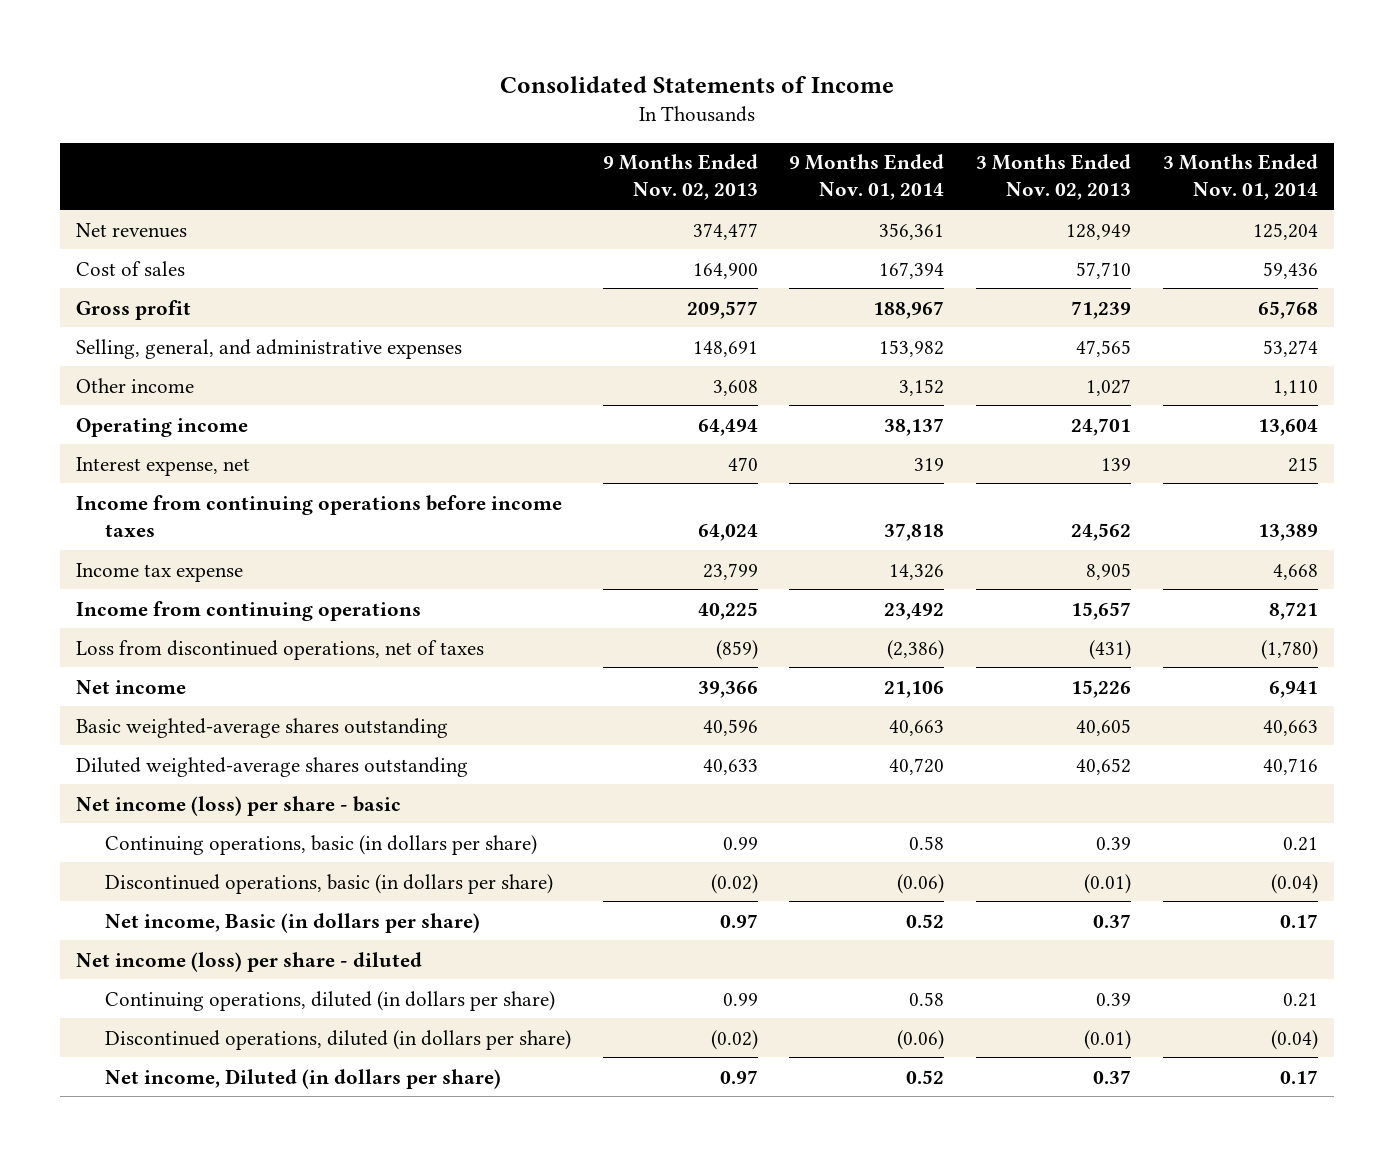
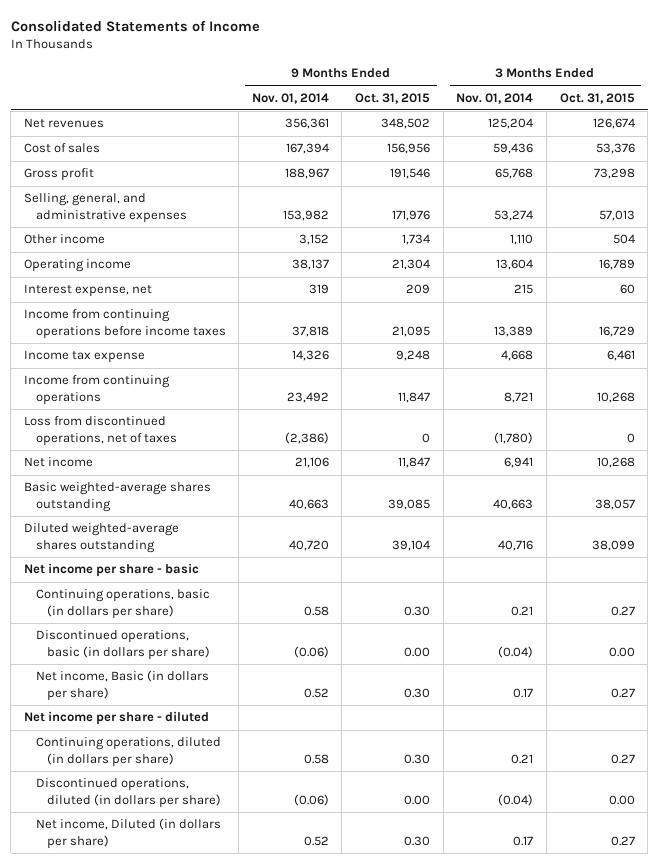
[602,154,758,201] 9 Months Ended Nov. 02, 2013 -> none
[976,154,1132,201] 3 Months Ended Nov. 02, 2013 -> none
none -> [355,92,431,104] Oct. 31, 2015
none -> [559,92,635,104] Oct. 31, 2015
[75,795,401,816] Net income (loss) per share - basic -> [23,563,199,578] Net income per share - basic
[75,951,422,972] Net income (loss) per share - diluted -> [23,711,209,726] Net income per share - diluted

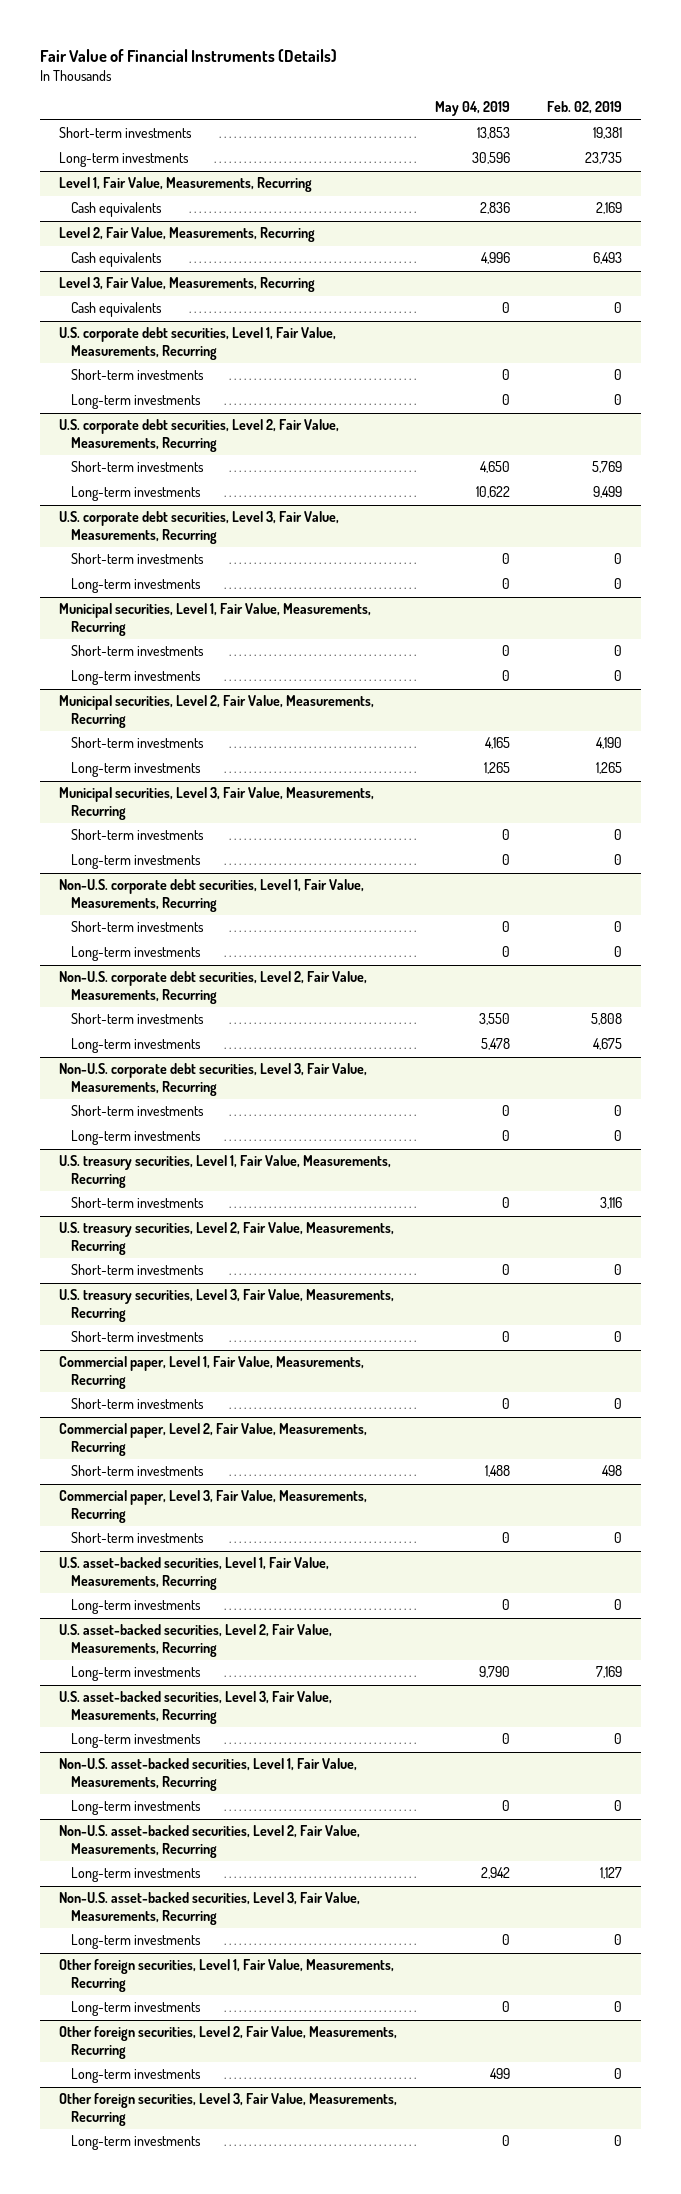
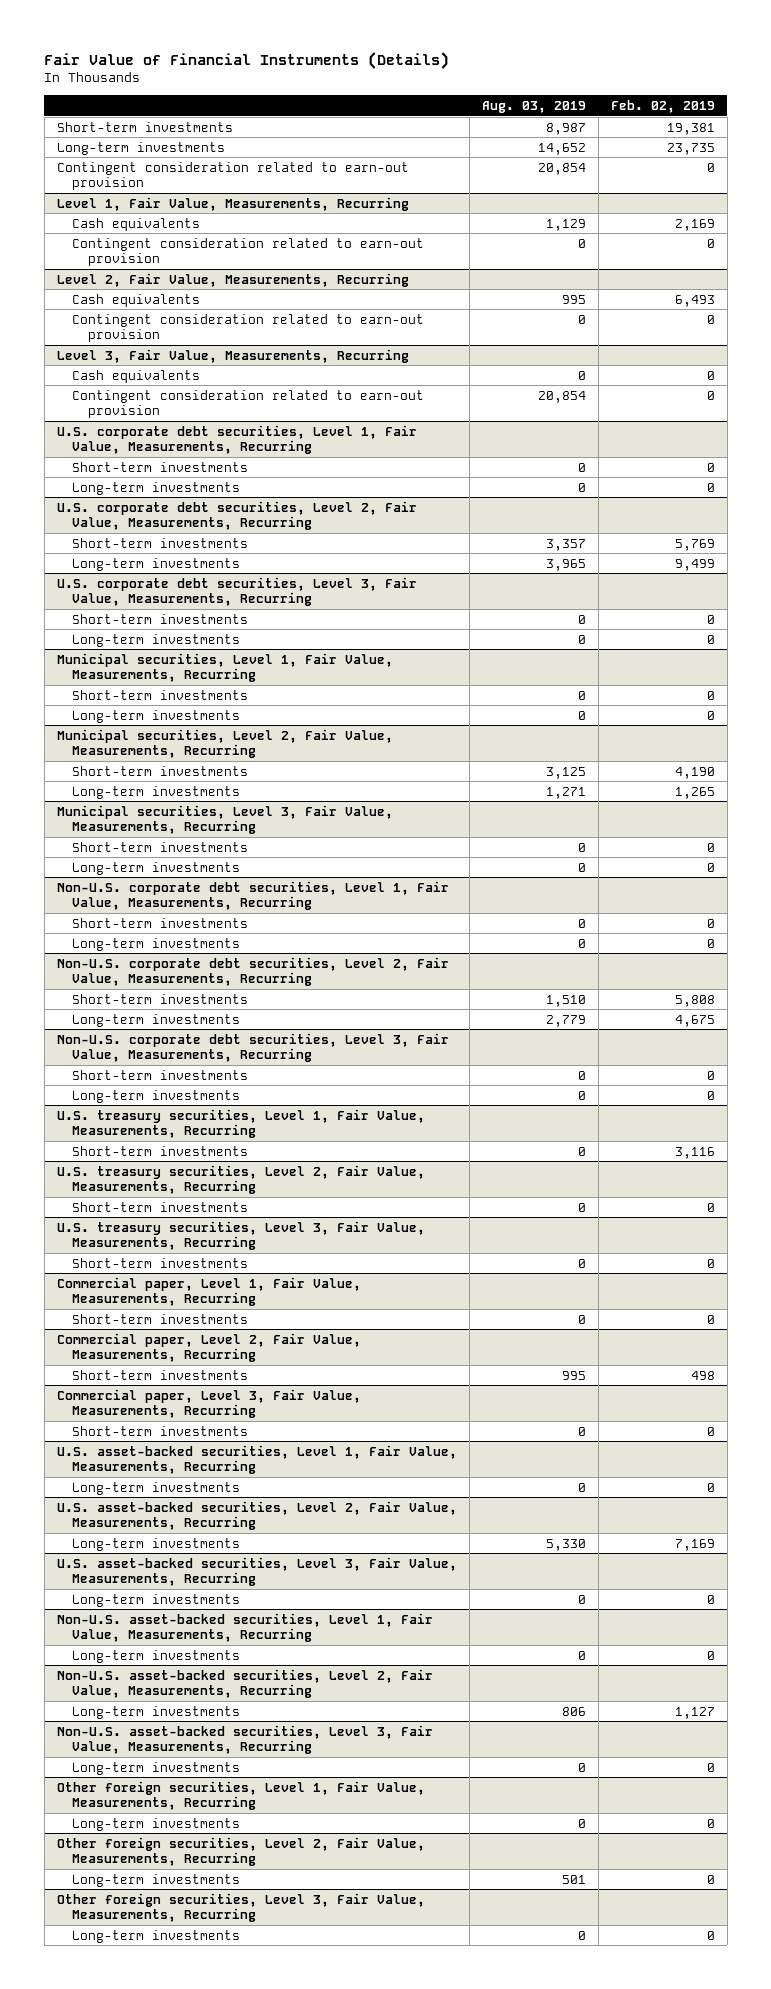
[434,101,510,117] May 04, 2019 -> none
none -> [481,101,586,114] Aug. 03, 2019
none -> [56,161,409,191] Contingent consideration related to earn-out provision
none -> [72,237,425,267] Contingent consideration related to earn-out provision
none -> [72,313,425,343] Contingent consideration related to earn-out provision
none -> [72,389,425,419] Contingent consideration related to earn-out provision

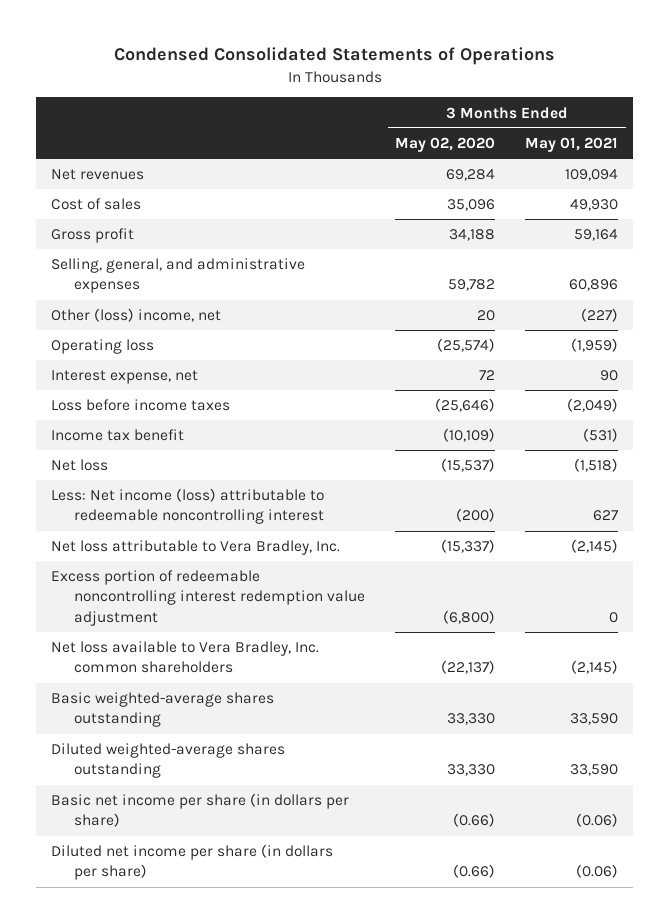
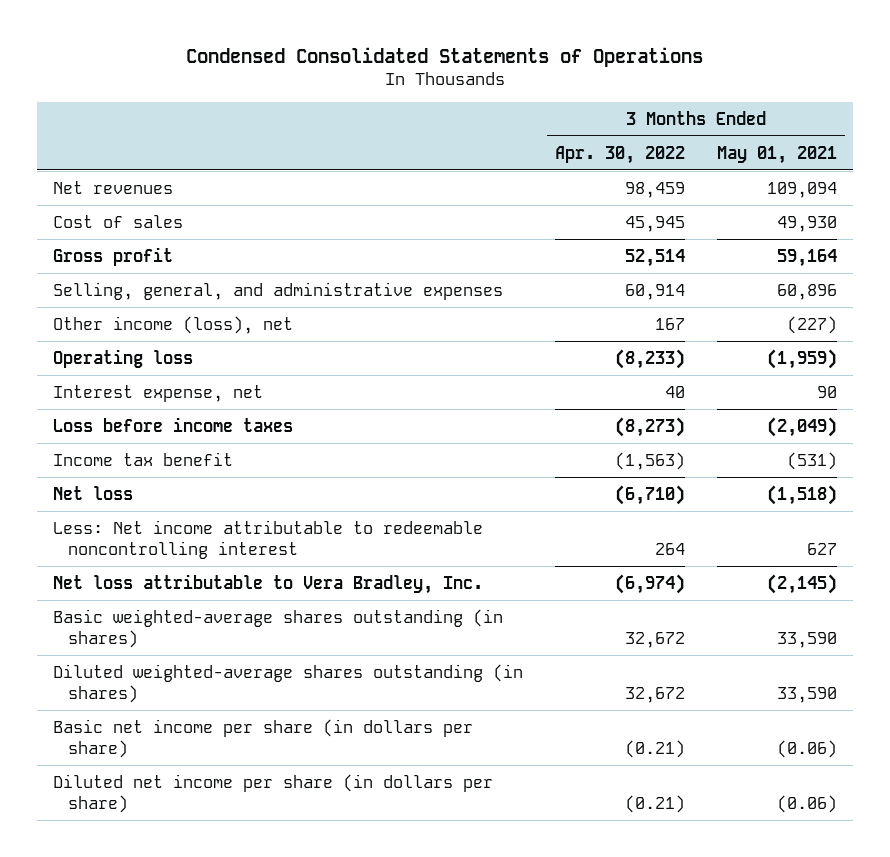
[395,137,496,153] May 02, 2020 -> none
none -> [554,145,685,164] Apr. 30, 2022
[51,308,222,323] Other (loss) income, net -> [52,315,293,334] Other income (loss), net
[51,488,325,525] Less: Net income (loss) attributable to redeemable noncontrolling interest -> [52,519,483,559] Less: Net income attributable to redeemable noncontrolling interest
[51,570,366,626] Excess portion of redeemable noncontrolling interest redemption value adjustment -> none
[51,641,320,674] Net loss available to Vera Bradley, Inc. common shareholders -> none
[51,692,275,728] Basic weighted-average shares outstanding -> [52,608,503,648] Basic weighted-average shares outstanding (in shares)
[51,743,286,779] Diluted weighted-average shares outstanding -> [52,663,523,703] Diluted weighted-average shares outstanding (in shares)

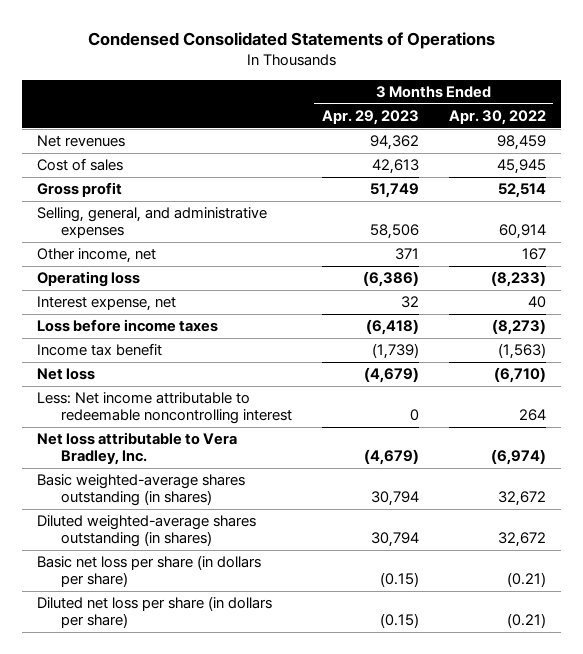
[716,145,837,164] May 01, 2021 -> none
none -> [321,109,419,125] Apr. 29, 2023
[52,315,293,334] Other income (loss), net -> [37,248,157,264] Other income, net
[52,718,473,758] Basic net income per share (in dollars per share) -> [37,555,262,588] Basic net loss per share (in dollars per share)
[52,773,493,813] Diluted net income per share (in dollars per share) -> [37,596,273,629] Diluted net loss per share (in dollars per share)

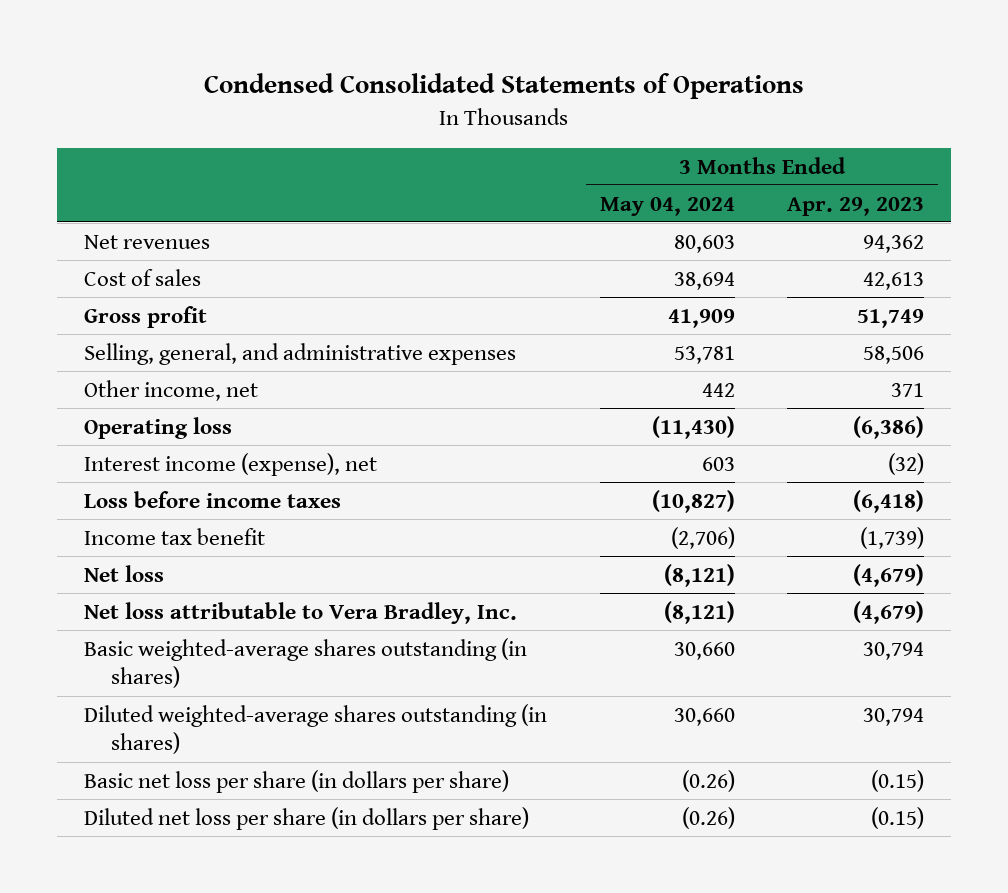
[448,109,546,125] Apr. 30, 2022 -> none
none -> [599,196,735,216] May 04, 2024
[37,296,177,312] Interest expense, net -> [83,452,377,476] Interest income (expense), net
[400,296,419,309] 32 -> [888,452,925,475] (32)
[37,392,292,425] Less: Net income attributable to redeemable noncontrolling interest -> none

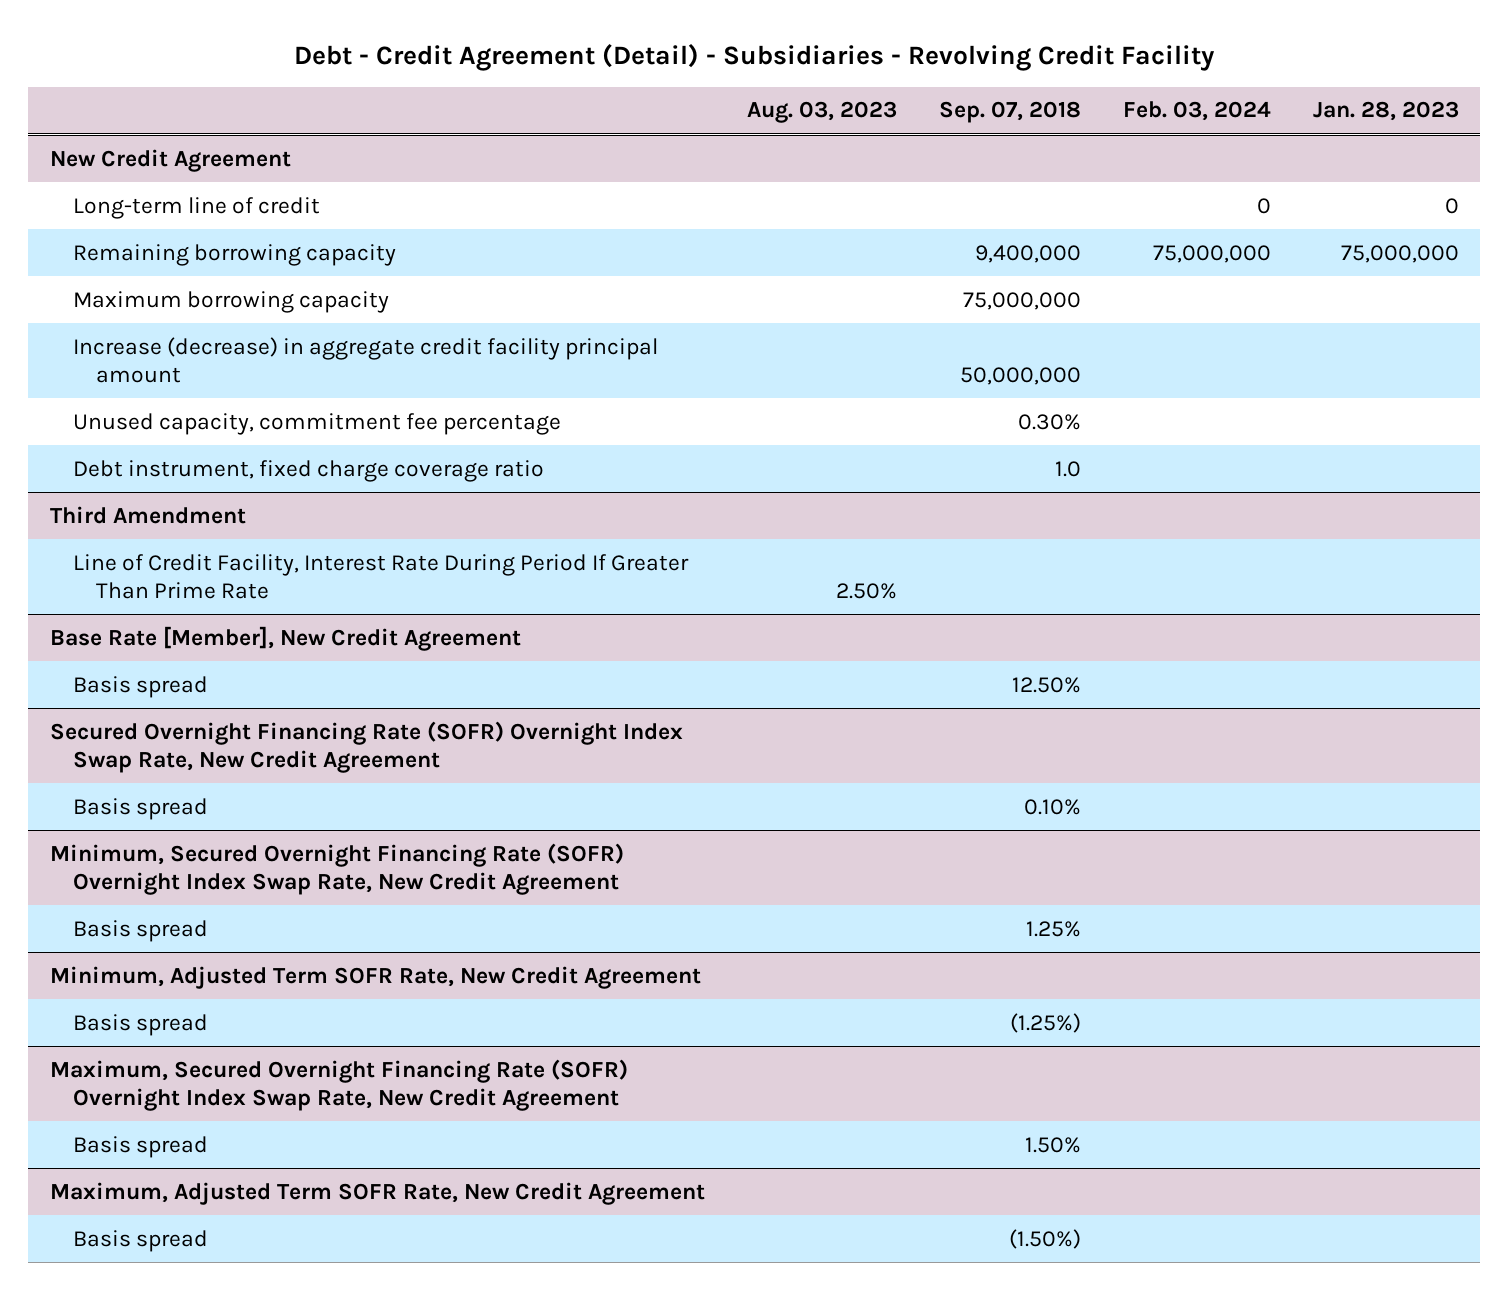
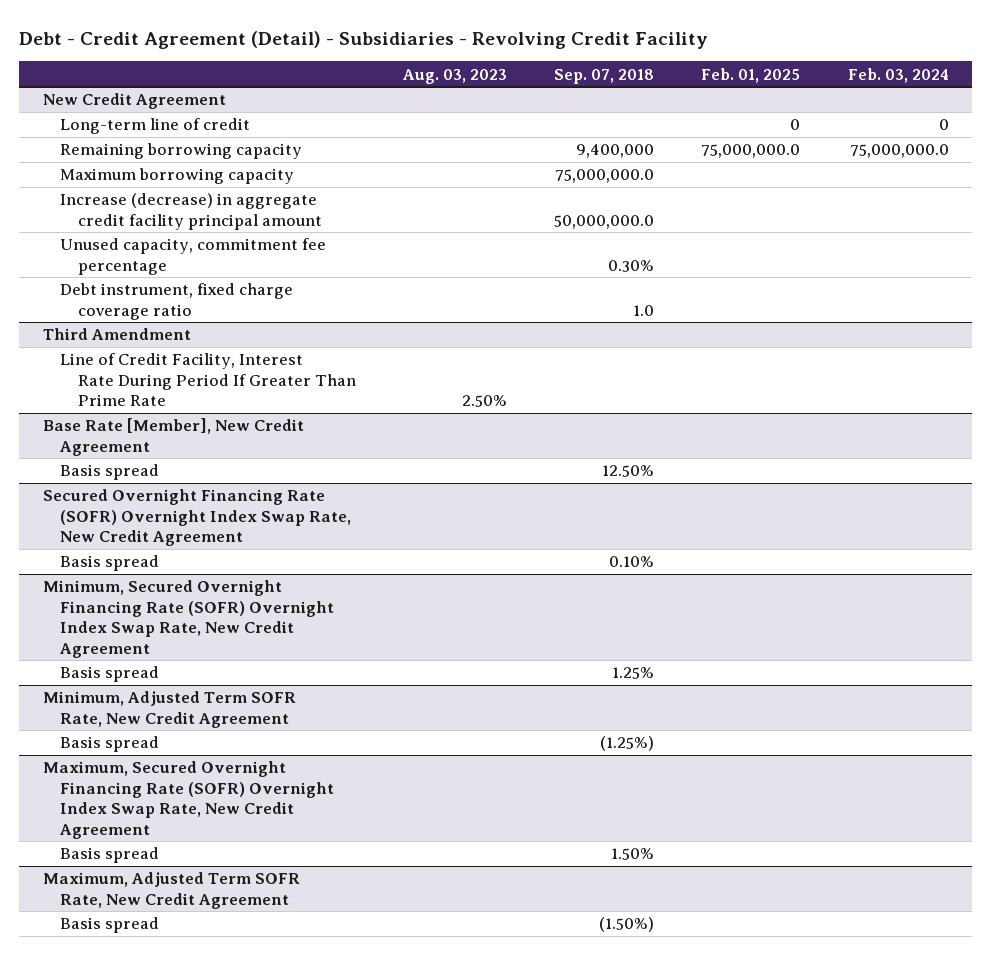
[1313,101,1460,122] Jan. 28, 2023 -> none
none -> [701,67,801,83] Feb. 01, 2025
[1153,244,1272,263] 75,000,000 -> [849,144,949,159] 75,000,000.0
[962,291,1081,310] 75,000,000 -> [555,169,655,184] 75,000,000.0
[959,367,1081,386] 50,000,000 -> [554,214,655,229] 50,000,000.0

